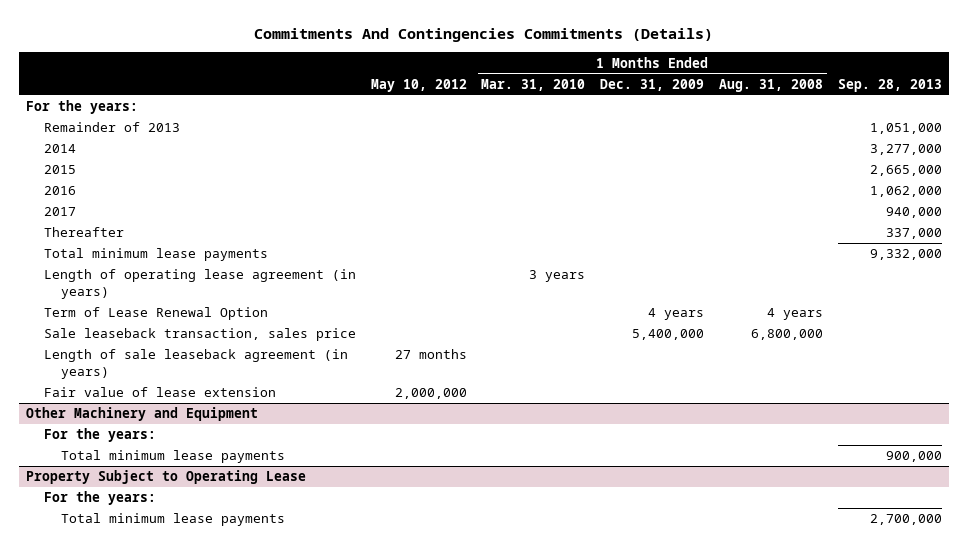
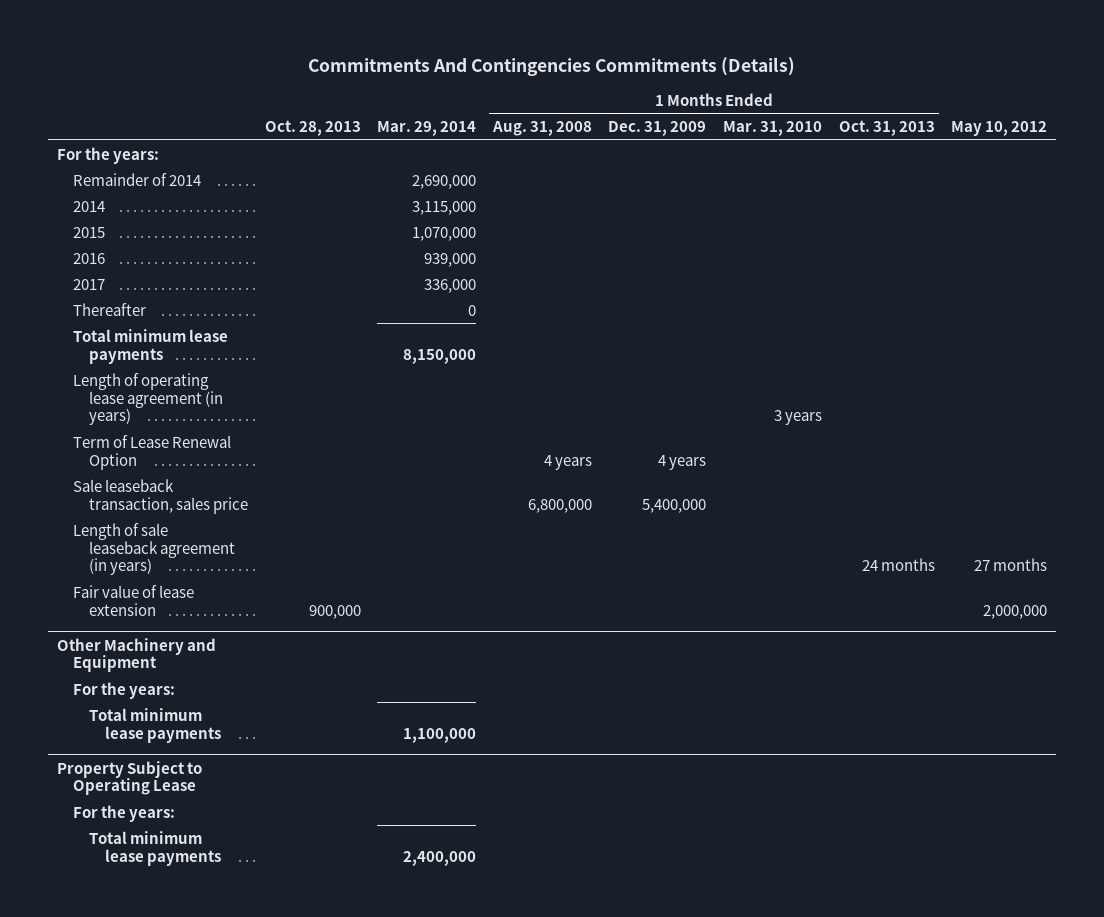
[837,79,942,93] Sep. 28, 2013 -> none
none -> [264,120,361,137] Oct. 28, 2013
none -> [377,121,477,137] Mar. 29, 2014
none -> [838,120,935,137] Oct. 31, 2013
[43,122,180,133] Remainder of 2013 -> [72,172,201,186] Remainder of 2014

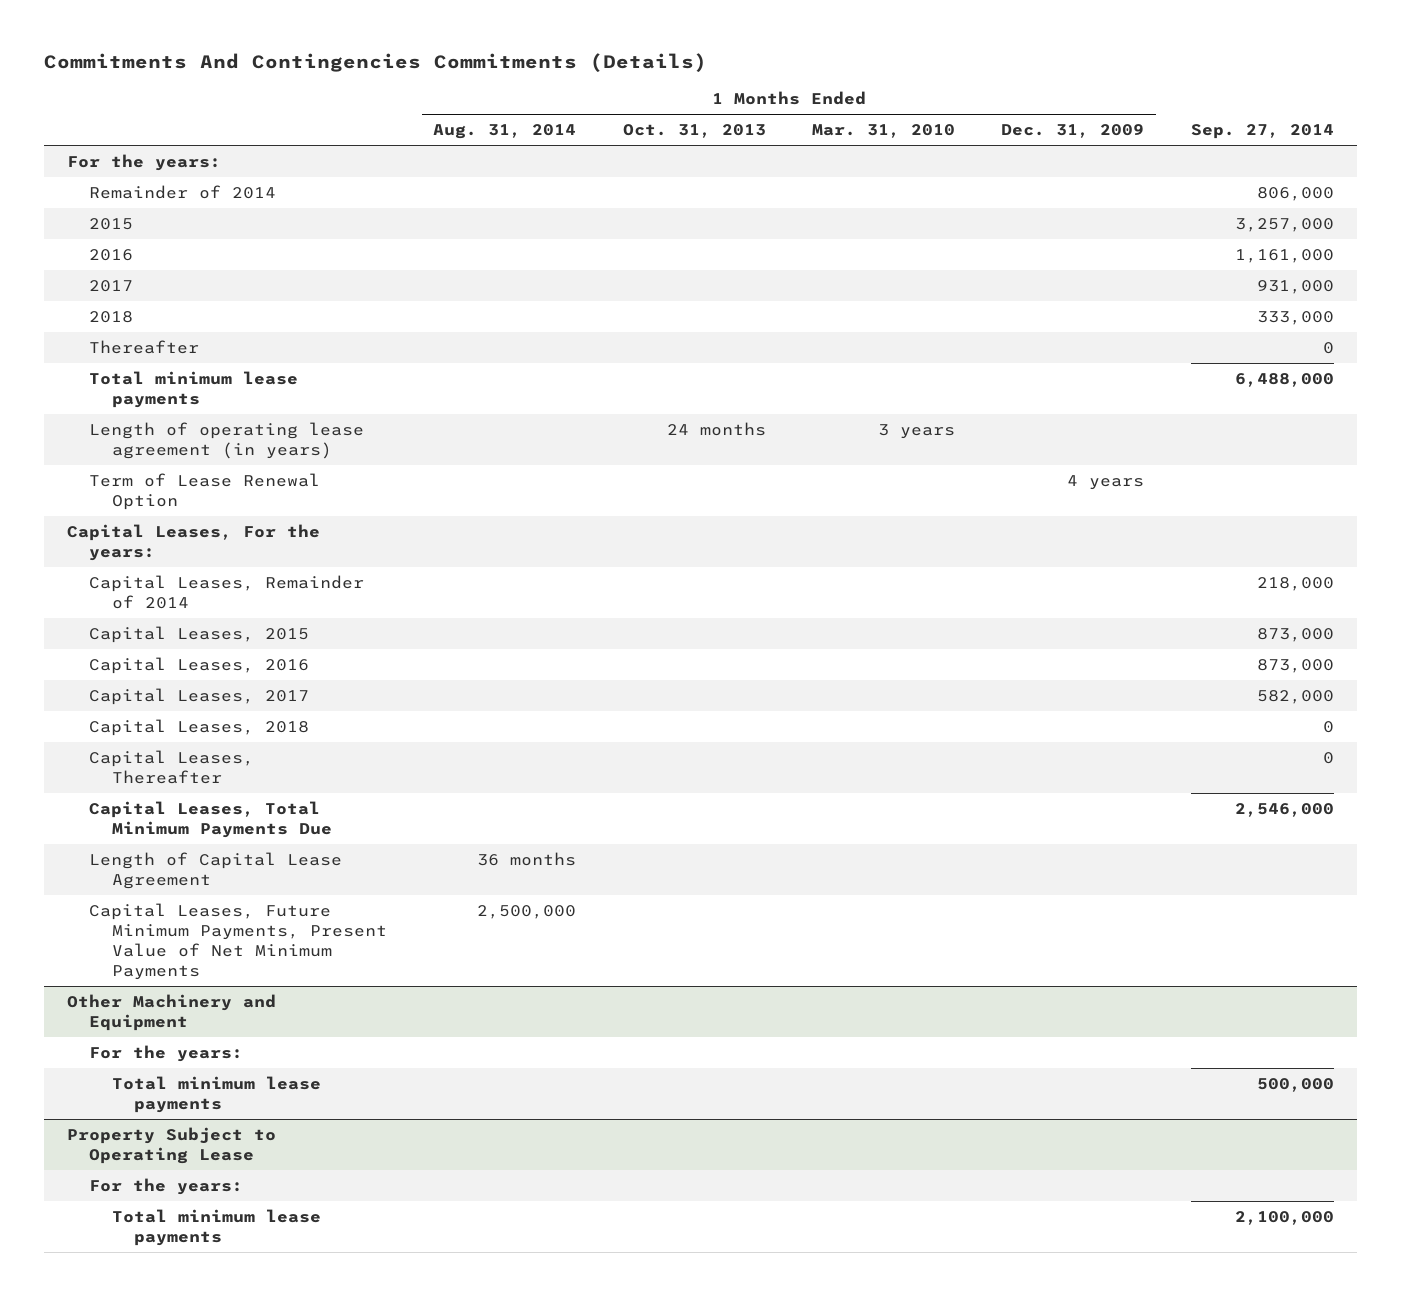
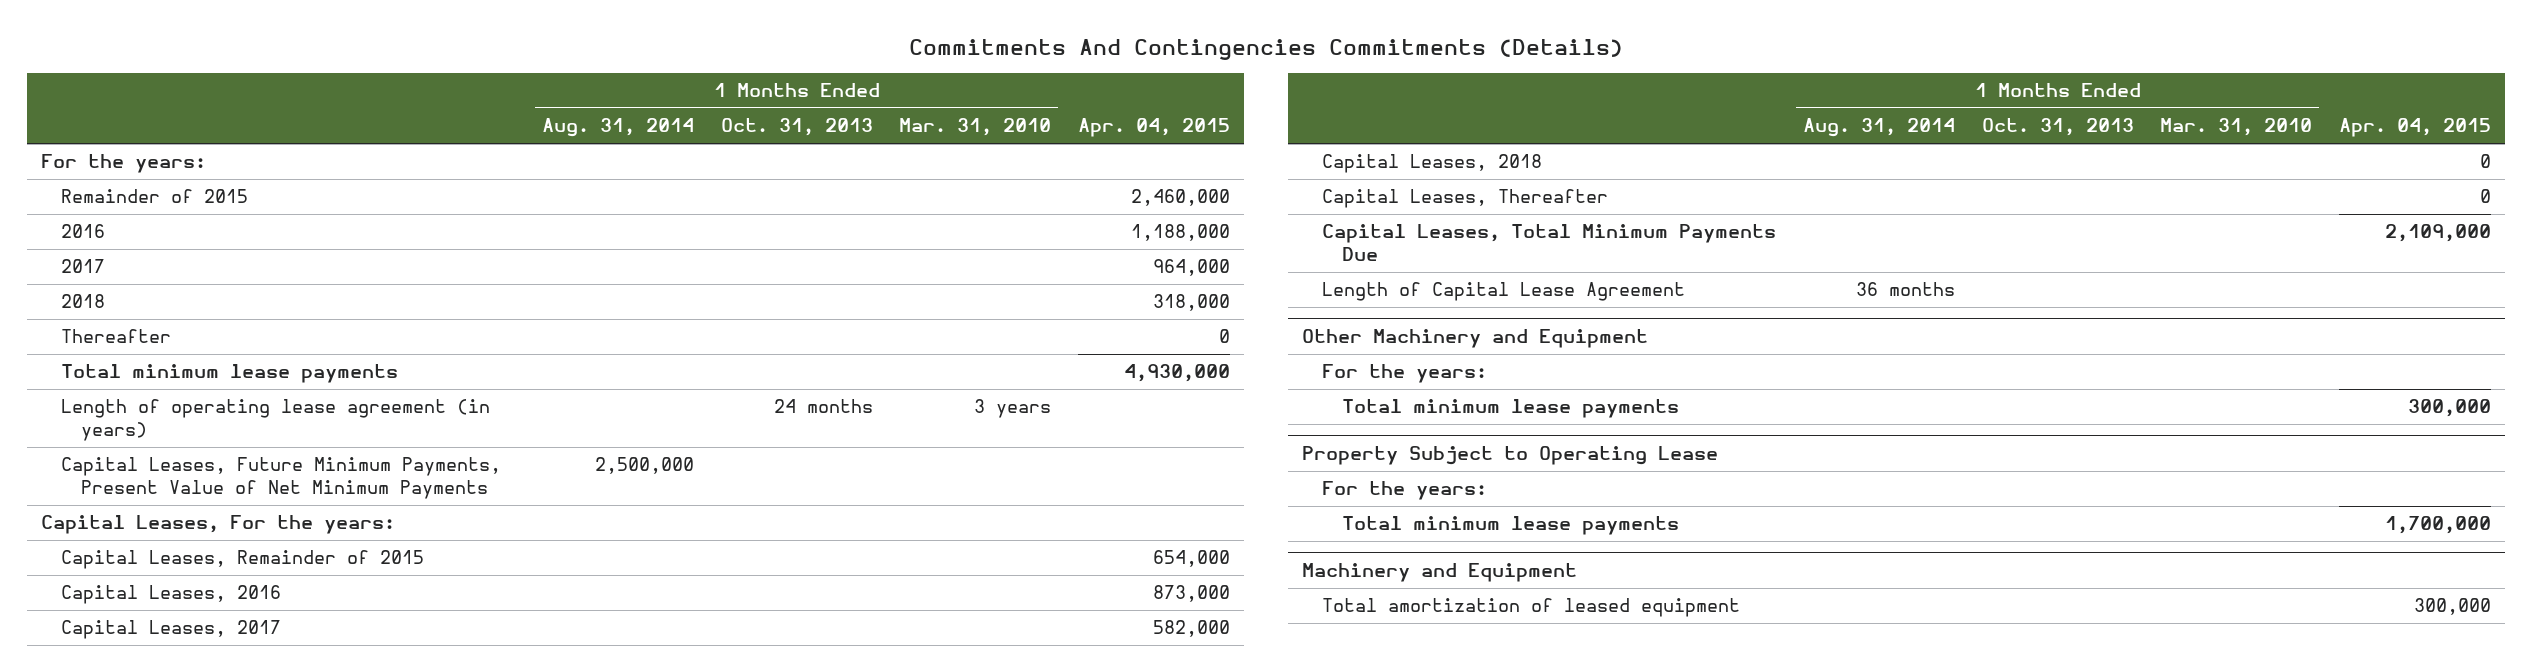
[1001,124,1145,139] Dec. 31, 2009 -> none
[1190,124,1334,140] Sep. 27, 2014 -> none
none -> [1078,118,1231,138] Apr. 04, 2015
[89,217,134,230] 2015 -> none
[89,184,277,199] Remainder of 2014 -> [61,189,249,204] Remainder of 2015
[89,472,321,510] Term of Lease Renewal Option -> none
[89,902,387,980] Capital Leases, Future Minimum Payments, Present Value of Net Minimum Payments -> [61,457,502,499] Capital Leases, Future Minimum Payments, Present Value of Net Minimum Payments
[89,625,310,643] Capital Leases, 2015 -> none
[89,574,365,609] Capital Leases, Remainder of 2014 -> [61,550,425,570] Capital Leases, Remainder of 2015
none -> [1301,562,1577,582] Machinery and Equipment
none -> [1322,598,1741,618] Total amortization of leased equipment

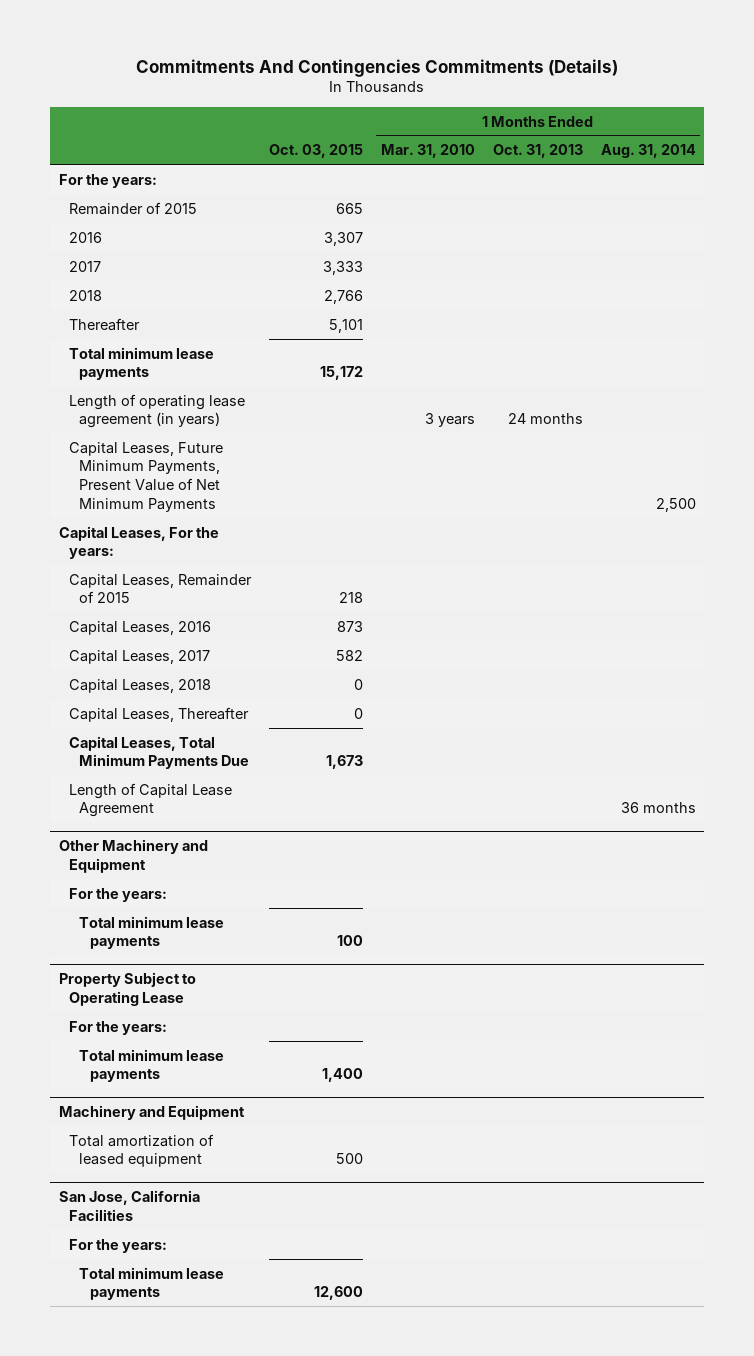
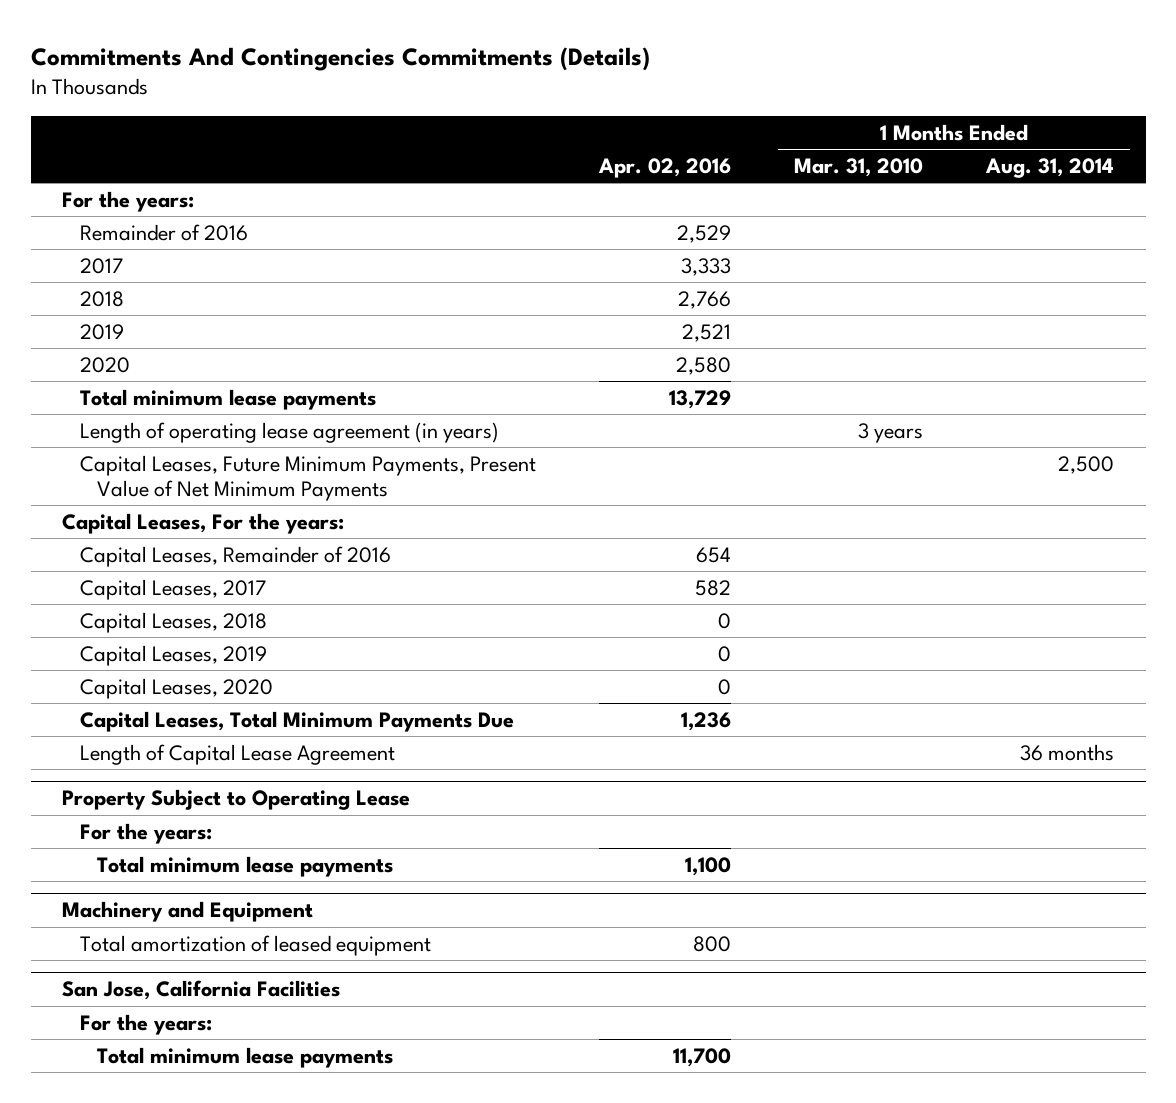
[268,144,363,159] Oct. 03, 2015 -> none
[492,144,583,159] Oct. 31, 2013 -> none
none -> [597,158,731,179] Apr. 02, 2016
[69,231,103,243] 2016 -> none
[69,201,198,215] Remainder of 2015 -> [79,223,248,241] Remainder of 2016
none -> [79,323,124,340] 2019
[69,317,141,331] Thereafter -> [79,356,130,373] 2020
[69,620,212,635] Capital Leases, 2016 -> none
[69,573,253,604] Capital Leases, Remainder of 2015 -> [79,545,391,567] Capital Leases, Remainder of 2016
none -> [79,644,267,666] Capital Leases, 2019
[69,706,250,722] Capital Leases, Thereafter -> [79,677,273,699] Capital Leases, 2020
[58,839,208,873] Other Machinery and Equipment -> none
[69,887,168,902] For the years: -> none
[79,915,225,950] Total minimum lease payments -> none

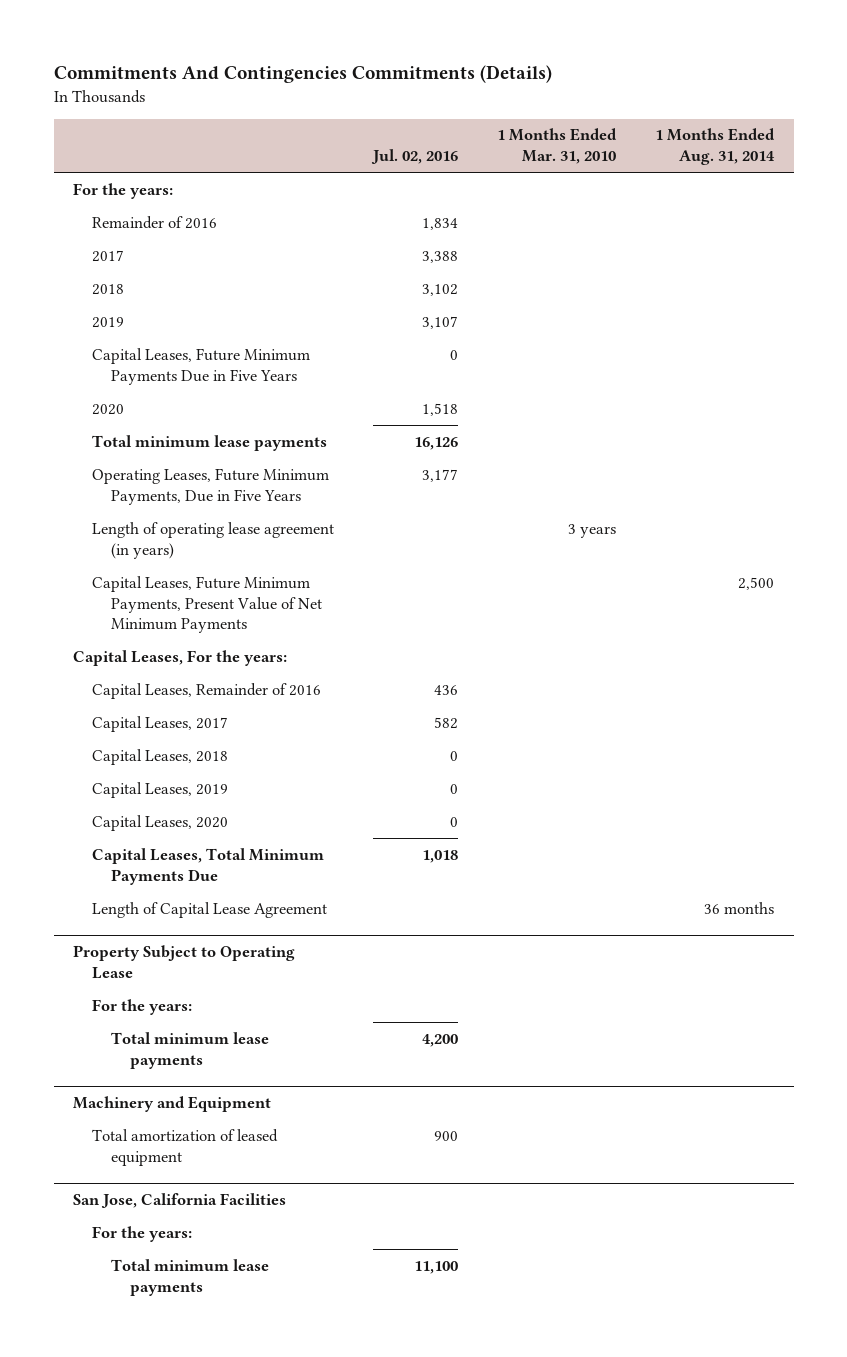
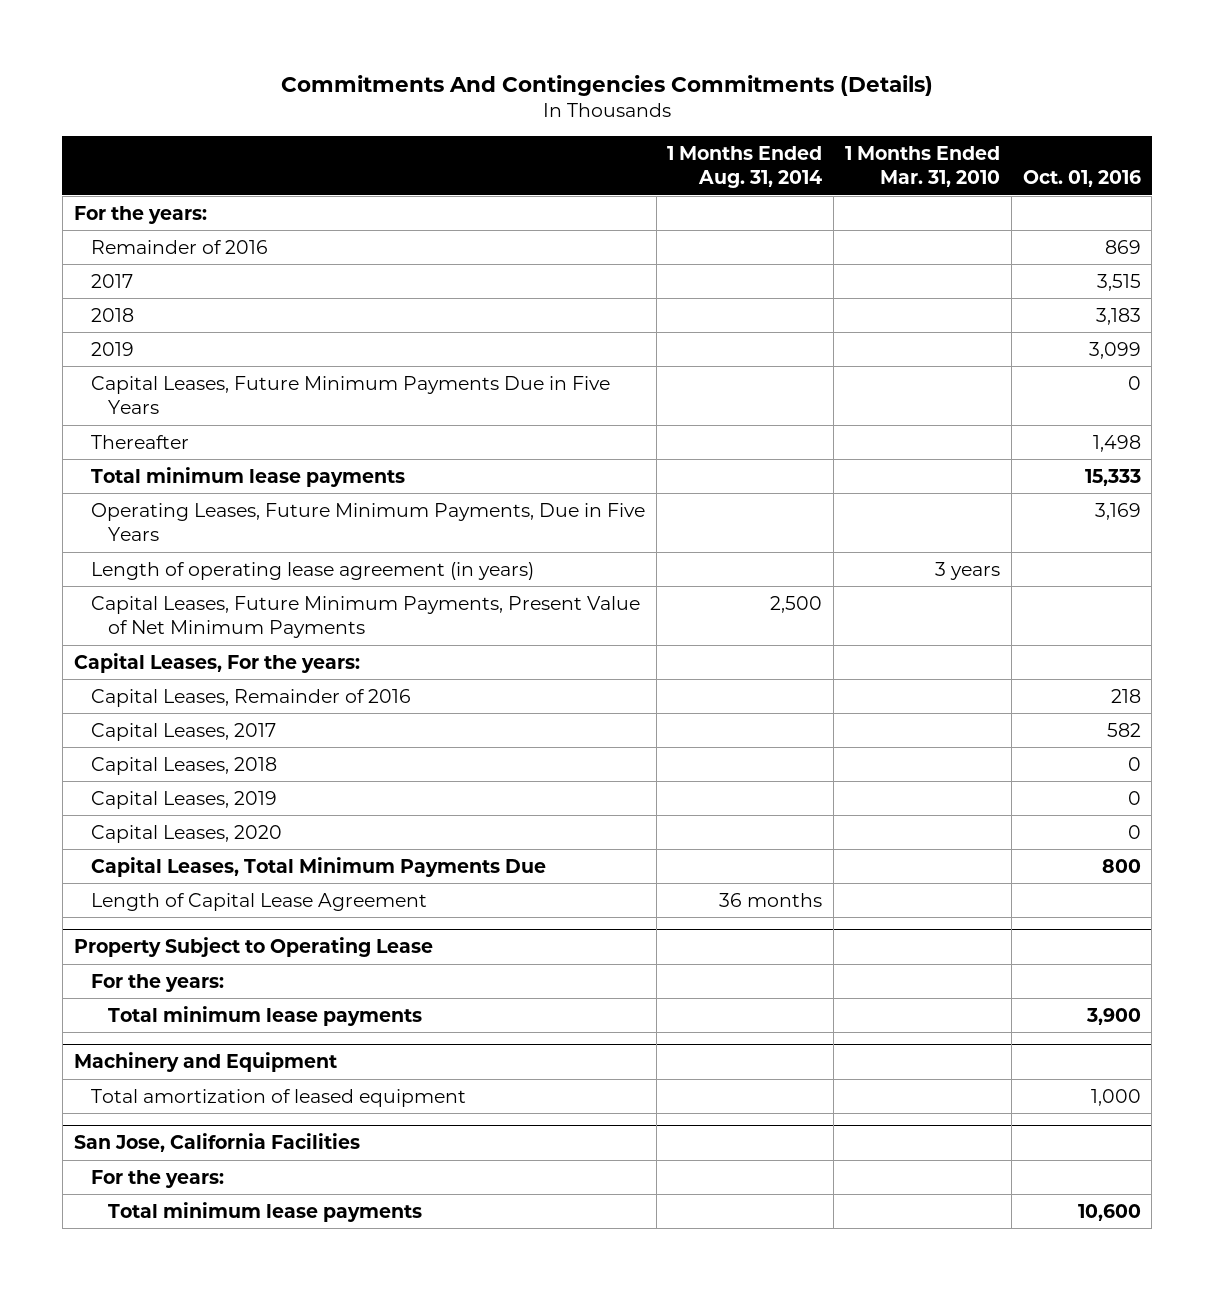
[371,149,459,165] Jul. 02, 2016 -> none
none -> [1022,170,1141,188] Oct. 01, 2016
[91,403,124,415] 2020 -> [90,434,189,449] Thereafter

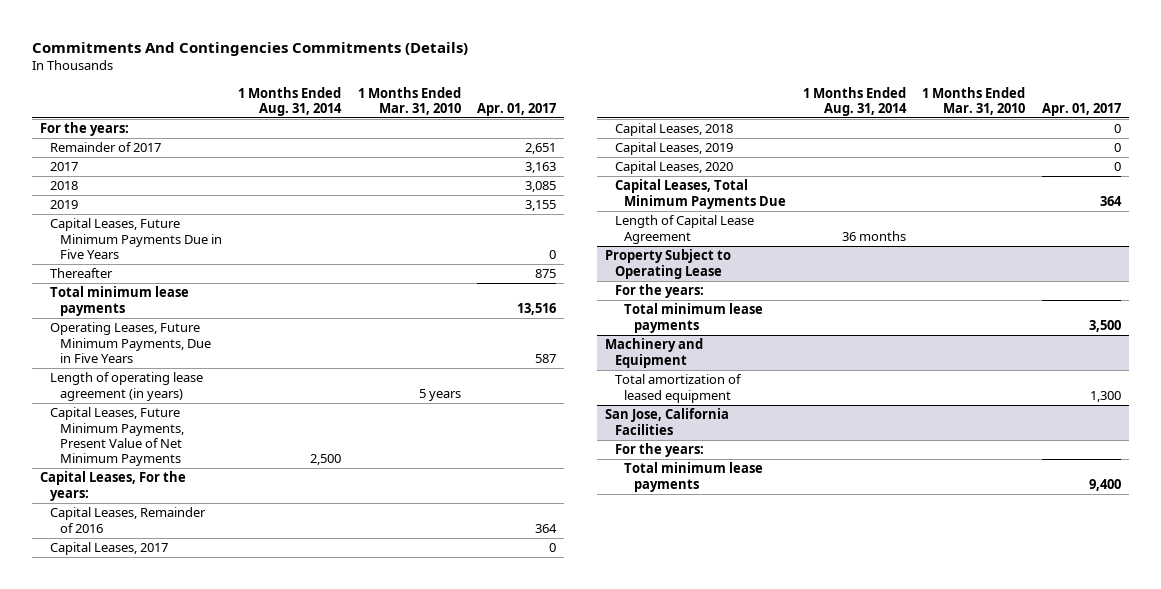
[1022,170,1141,188] Oct. 01, 2016 -> none
none -> [476,102,556,116] Apr. 01, 2017
[90,239,268,254] Remainder of 2016 -> [50,142,162,153] Remainder of 2017
[934,561,1000,580] 3 years -> [418,388,461,401] 5 years

